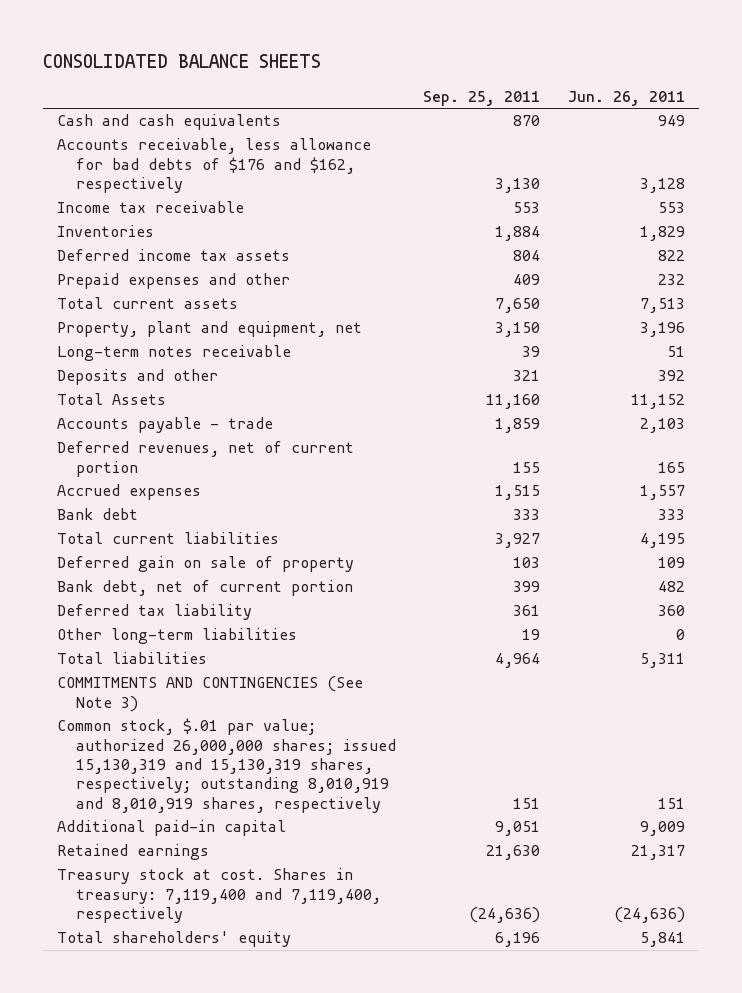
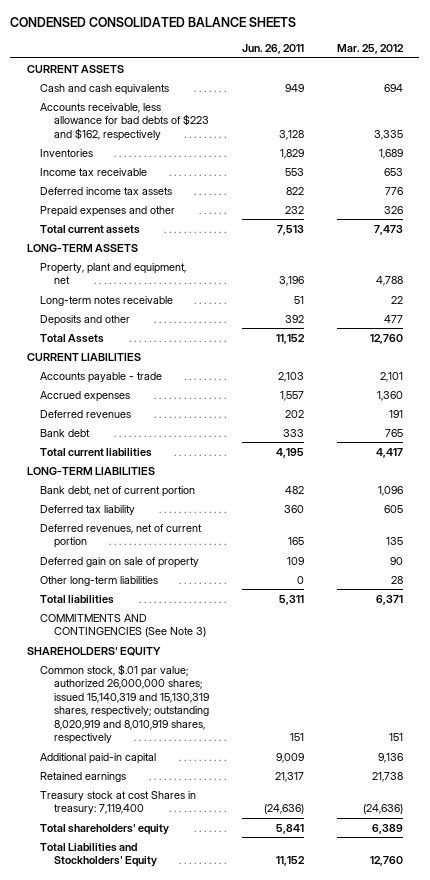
[43,54,322,69] CONSOLIDATED BALANCE SHEETS -> [10,17,297,28] CONDENSED CONSOLIDATED BALANCE SHEETS
[423,90,541,106] Sep. 25, 2011 -> none
none -> [336,44,404,55] Mar. 25, 2012
none -> [26,64,124,73] CURRENT ASSETS
[57,138,372,194] Accounts receivable, less allowance for bad debts of $176 and $162, respectively -> [40,102,210,141] Accounts receivable, less allowance for bad debts of $223 and $162, respectively
[57,201,245,214] Income tax receivable -> [40,167,148,176] Income tax receivable
none -> [26,243,138,252] LONG-TERM ASSETS
none -> [26,352,141,361] CURRENT LIABILITIES
none -> [40,409,132,418] Deferred revenues
none -> [26,466,155,475] LONG-TERM LIABILITIES
[57,441,355,477] Deferred revenues, net of current portion -> [40,523,203,549] Deferred revenues, net of current portion
[57,556,355,573] Deferred gain on sale of property -> [40,556,200,568] Deferred gain on sale of property
none -> [26,646,161,656] SHAREHOLDERS' EQUITY
[57,718,396,813] Common stock, $.01 par value; authorized 26,000,000 shares; issued 15,130,319 and 15,130,319 shares, respectively; outstanding 8,010,919 and 8,010,919 shares, respectively -> [40,663,210,745] Common stock, $.01 par value; authorized 26,000,000 shares; issued 15,140,319 and 15,130,319 shares, respectively; outstanding 8,020,919 and 8,010,919 shares, respectively
[57,868,381,924] Treasury stock at cost. Shares in treasury: 7,119,400 and 7,119,400, respectively -> [40,790,197,815] Treasury stock at cost Shares in treasury: 7,119,400
none -> [40,842,158,868] Total Liabilities and Stockholders' Equity

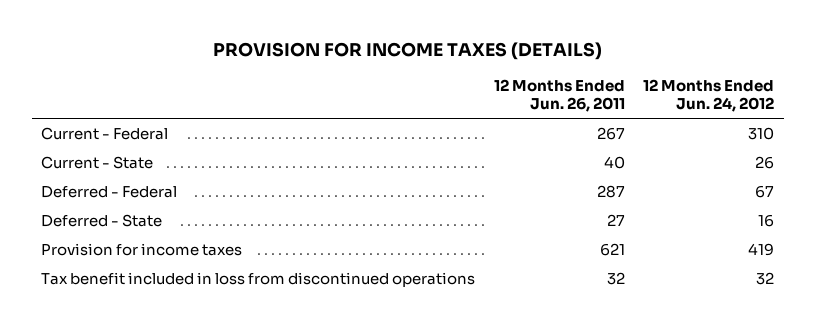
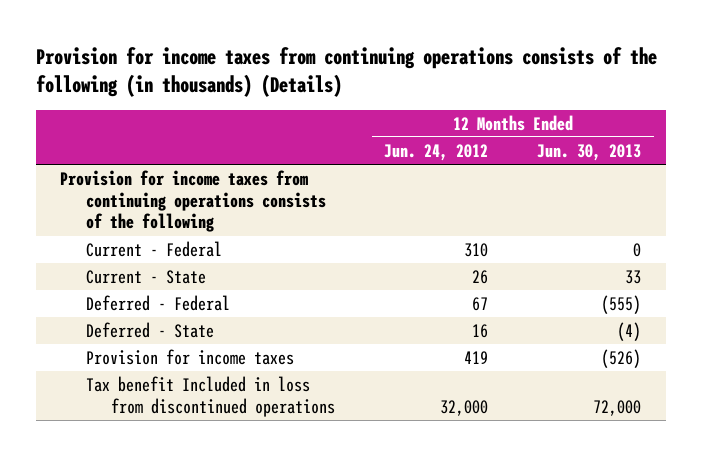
[212,41,602,60] PROVISION FOR INCOME TAXES (DETAILS) -> [35,46,657,97] Provision for income taxes from continuing operations consists of the following (in thousands) (Details)
[493,78,625,113] 12 Months Ended Jun. 26, 2011 -> none
none -> [537,143,642,161] Jun. 30, 2013
none -> [60,169,326,233] Provision for income taxes from continuing operations consists of the following
[41,272,476,288] Tax benefit included in loss from discontinued operations -> [85,375,336,417] Tax benefit Included in loss from discontinued operations
[756,272,775,286] 32 -> [440,399,489,416] 32,000

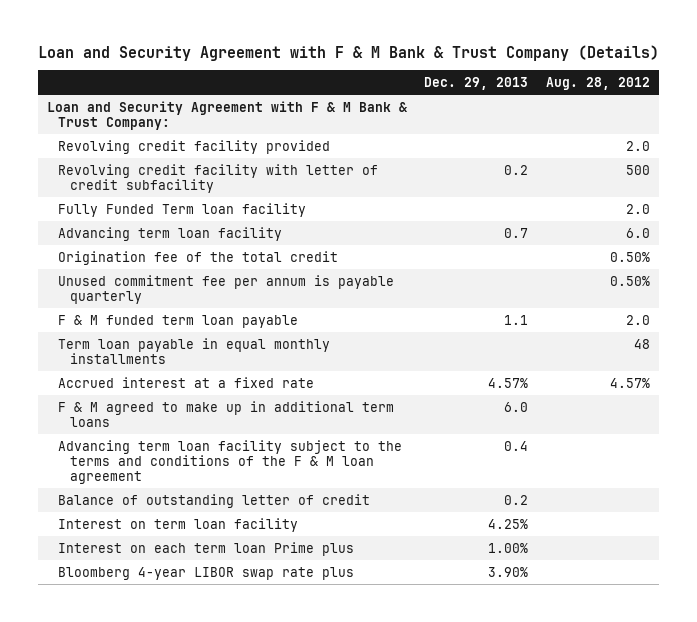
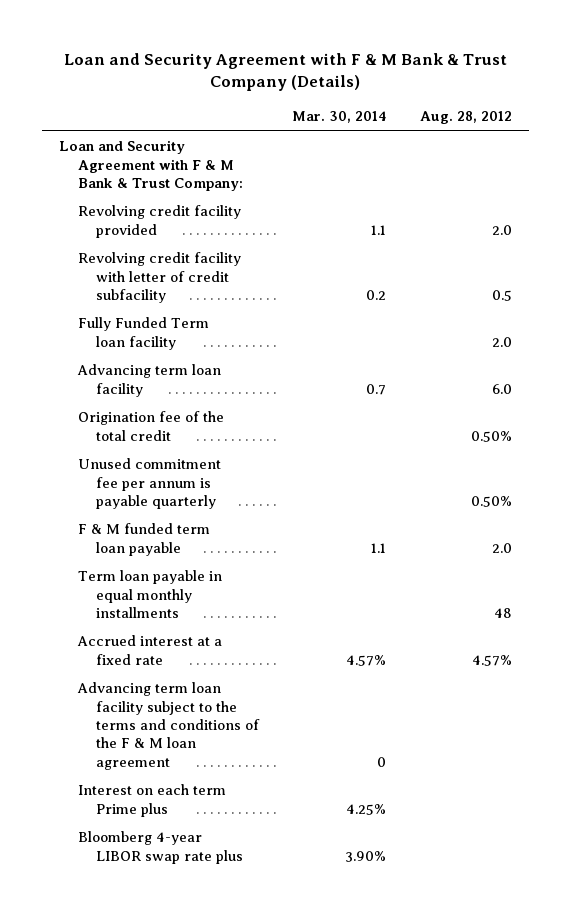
[424,77,529,91] Dec. 29, 2013 -> none
none -> [292,111,387,124] Mar. 30, 2014
[626,164,651,175] 500 -> [491,290,512,302] 0.5
[58,400,395,427] F & M agreed to make up in additional term loans -> none
[58,493,371,508] Balance of outstanding letter of credit -> none
[58,517,299,532] Interest on term loan facility -> none
[58,541,355,556] Interest on each term loan Prime plus -> [77,784,226,817] Interest on each term Prime plus

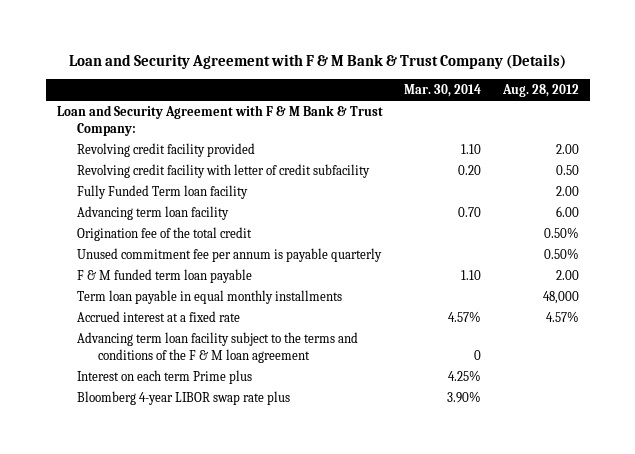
[371,224,387,235] 1.1 -> [461,143,482,154] 1.10
[491,224,512,235] 2.0 -> [555,143,579,154] 2.00
[366,290,387,301] 0.2 -> [458,164,482,175] 0.20
[491,290,512,302] 0.5 -> [555,164,579,175] 0.50
[491,336,512,347] 2.0 -> [555,185,579,196] 2.00
[366,383,387,395] 0.7 -> [458,206,482,217] 0.70
[491,383,512,394] 6.0 -> [555,205,579,217] 6.00
[371,542,387,553] 1.1 -> [461,269,482,280] 1.10
[491,542,512,553] 2.0 -> [555,269,579,280] 2.00
[493,608,512,619] 48 -> [542,290,579,304] 48,000

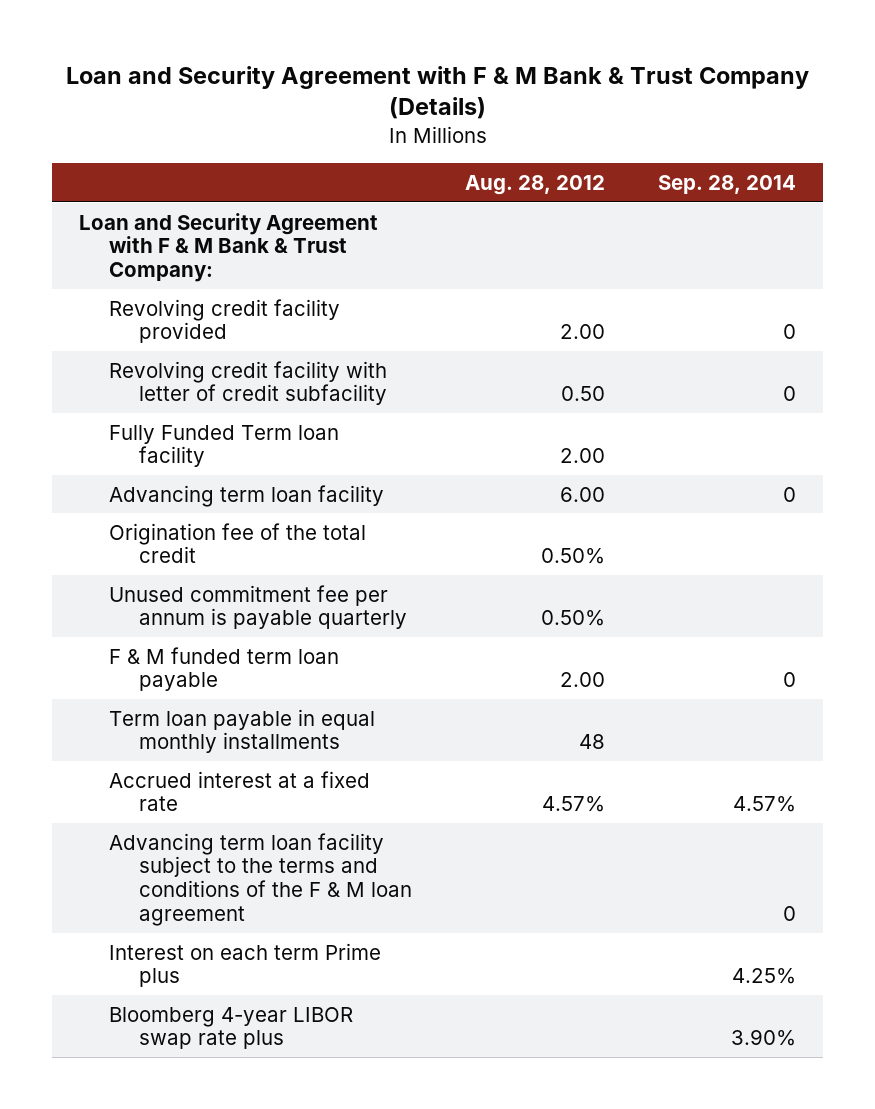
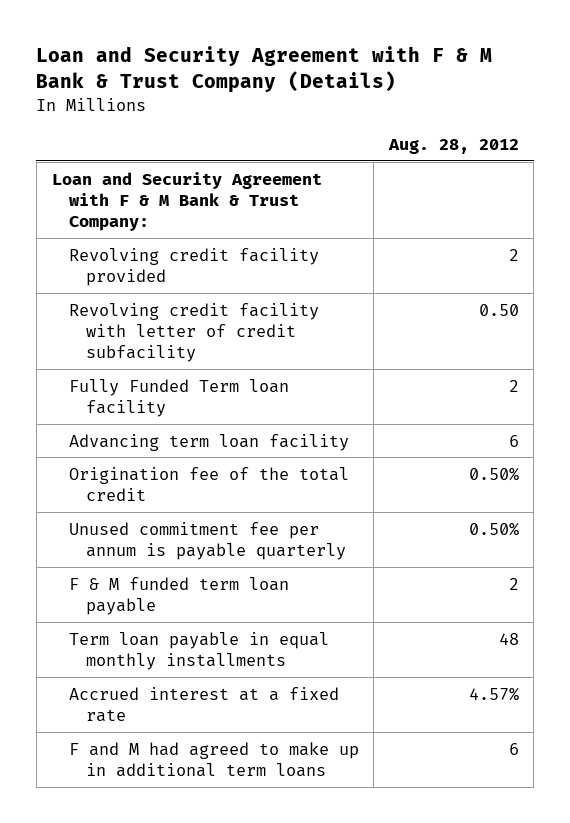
[658,174,797,194] Sep. 28, 2014 -> none
[560,324,606,340] 2.00 -> [508,248,519,261] 2
[560,448,606,464] 2.00 -> [508,379,519,392] 2
[560,486,606,502] 6.00 -> [508,434,519,447] 6
[560,672,606,688] 2.00 -> [508,577,519,590] 2
[109,832,413,926] Advancing term loan facility subject to the terms and conditions of the F & M loan agreement -> none
[109,942,382,988] Interest on each term Prime plus -> none
[109,1006,354,1050] Bloomberg 4-year LIBOR swap rate plus -> none
none -> [68,741,359,777] F and M had agreed to make up in additional term loans

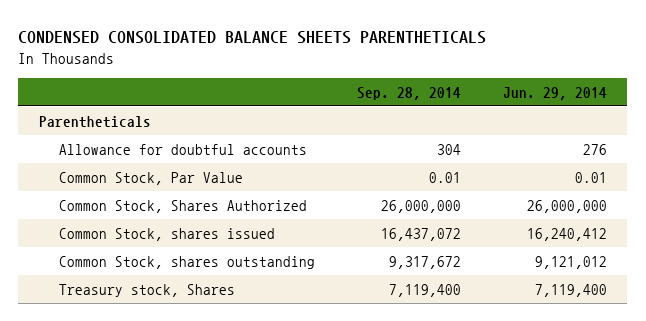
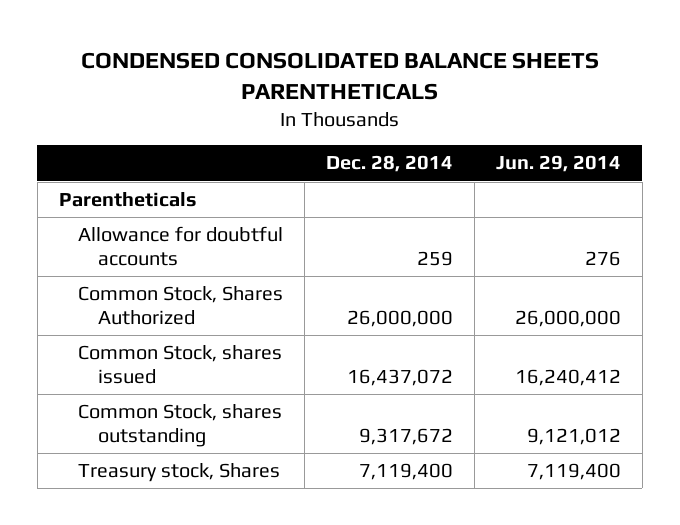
[356,86,461,100] Sep. 28, 2014 -> none
none -> [326,155,454,173] Dec. 28, 2014
[58,171,243,185] Common Stock, Par Value -> none

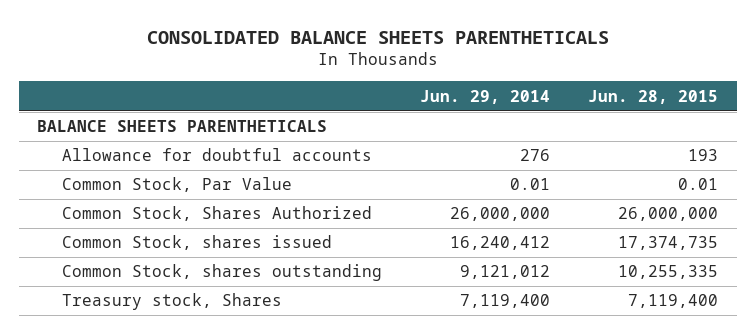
[80,52,599,100] CONDENSED CONSOLIDATED BALANCE SHEETS PARENTHETICALS -> [146,30,609,44] CONSOLIDATED BALANCE SHEETS PARENTHETICALS
[326,155,454,173] Dec. 28, 2014 -> none
none -> [587,89,718,104] Jun. 28, 2015
[58,192,197,208] Parentheticals -> none
none -> [37,120,328,133] BALANCE SHEETS PARENTHETICALS
none -> [62,177,293,193] Common Stock, Par Value

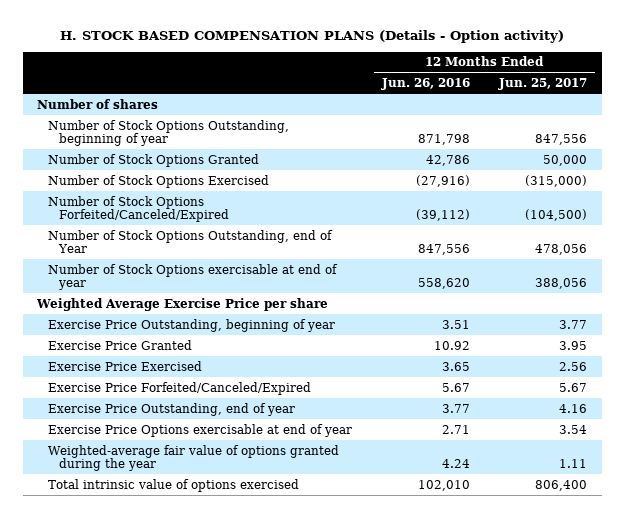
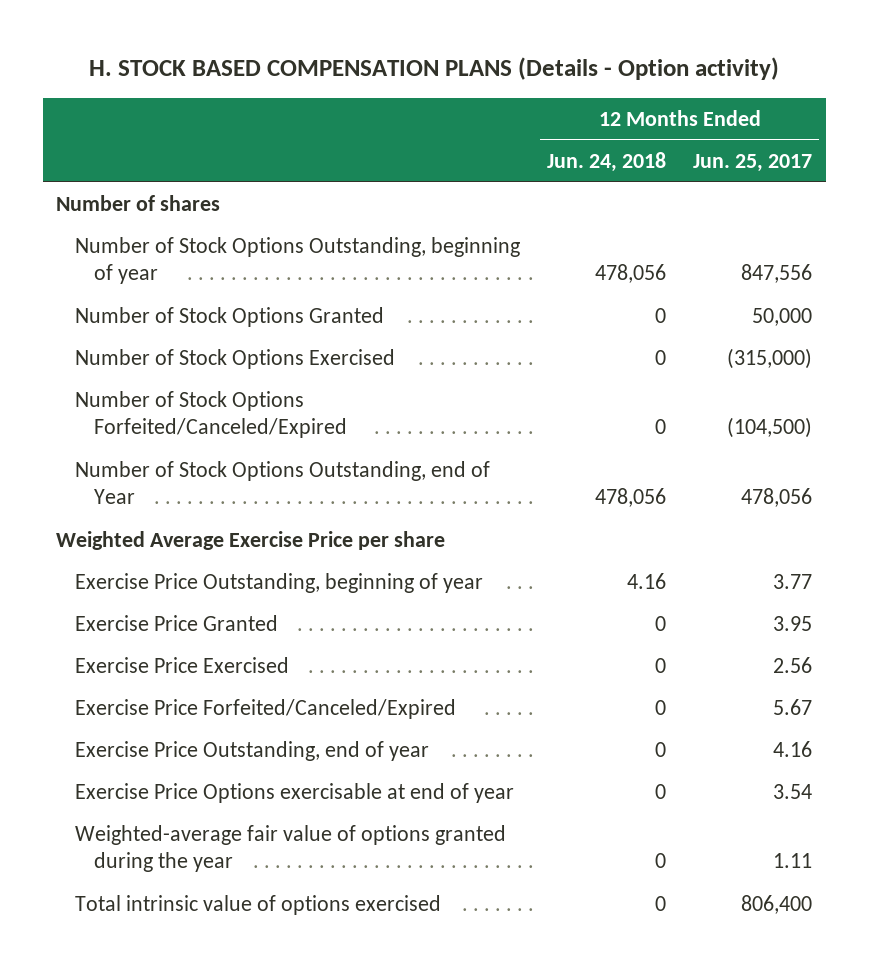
[380,77,470,90] Jun. 26, 2016 -> none
none -> [547,151,667,172] Jun. 24, 2018
[48,263,339,291] Number of Stock Options exercisable at end of year -> none

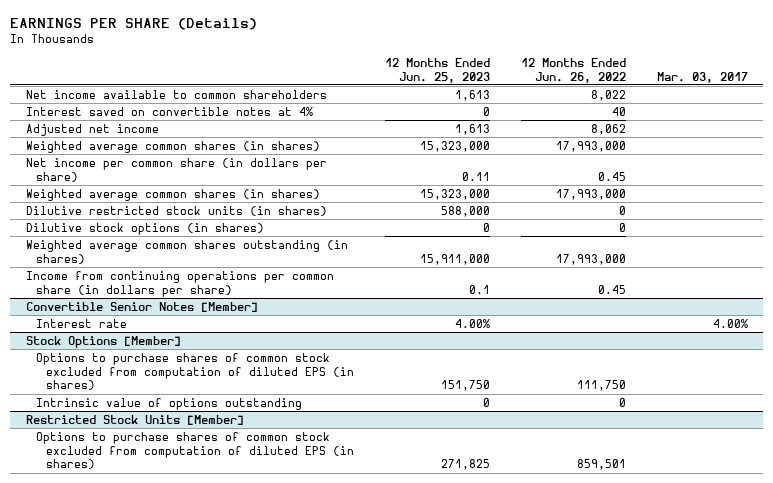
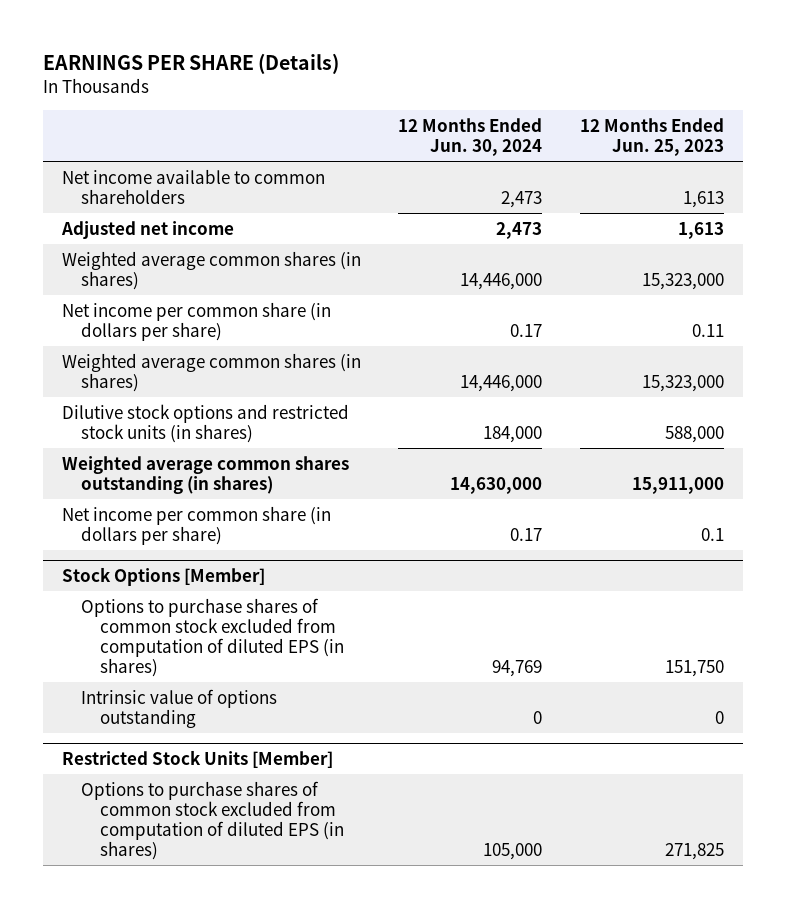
[520,57,626,83] 12 Months Ended Jun. 26, 2022 -> none
[656,71,748,83] Mar. 03, 2017 -> none
none -> [398,117,543,156] 12 Months Ended Jun. 30, 2024
[25,106,313,116] Interest saved on convertible notes at 4% -> none
[25,205,327,216] Dilutive restricted stock units (in shares) -> none
[25,222,264,235] Dilutive stock options (in shares) -> [61,403,349,443] Dilutive stock options and restricted stock units (in shares)
[483,222,491,232] 0 -> [664,425,724,443] 588,000
[25,301,258,312] Convertible Senior Notes [Member] -> none
[35,318,127,328] Interest rate -> none
[25,270,334,297] Income from continuing operations per common share (in dollars per share) -> [61,505,331,545] Net income per common share (in dollars per share)

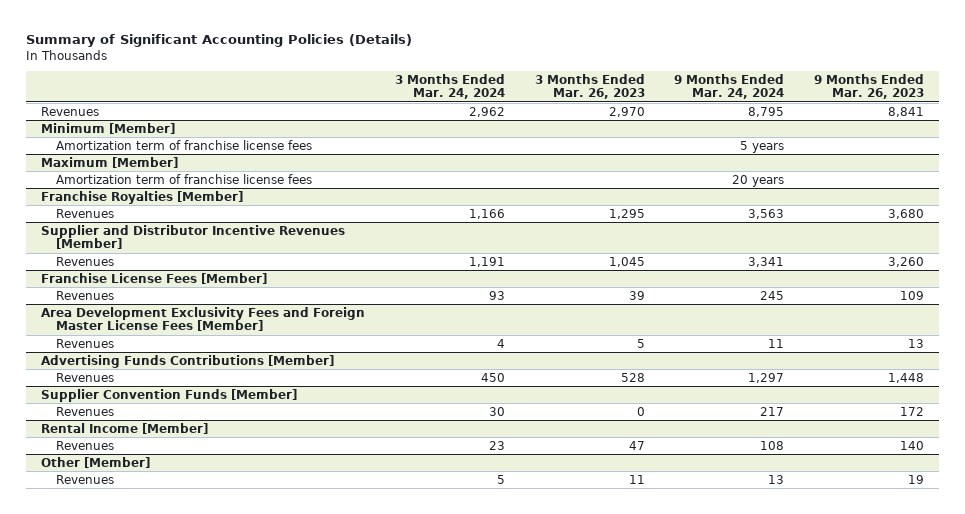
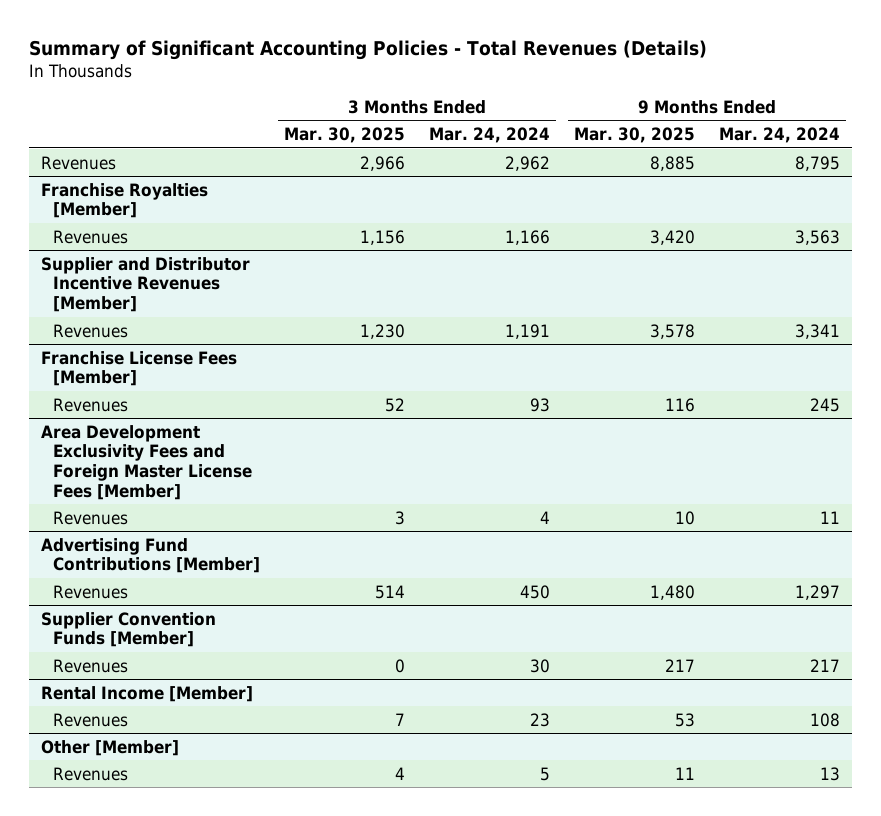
[26,34,413,48] Summary of Significant Accounting Policies (Details) -> [28,39,707,60] Summary of Significant Accounting Policies - Total Revenues (Details)
[534,73,645,100] 3 Months Ended Mar. 26, 2023 -> none
[813,73,924,100] 9 Months Ended Mar. 26, 2023 -> none
none -> [283,127,405,144] Mar. 30, 2025
none -> [573,127,695,144] Mar. 30, 2025
[41,122,176,134] Minimum [Member] -> none
[56,139,313,150] Amortization term of franchise license fees -> none
[41,156,179,168] Maximum [Member] -> none
[56,173,313,184] Amortization term of franchise license fees -> none
[41,354,335,368] Advertising Funds Contributions [Member] -> [40,537,260,574] Advertising Fund Contributions [Member]

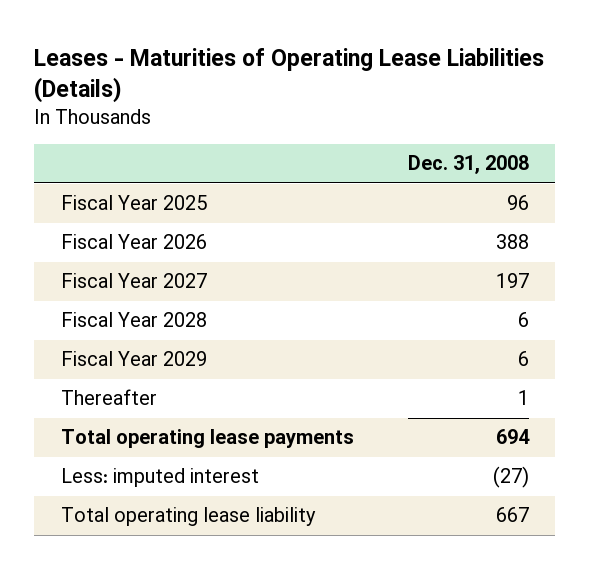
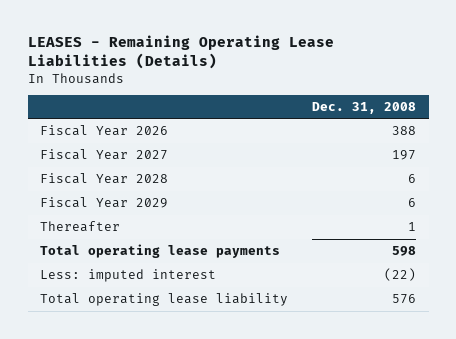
[34,47,545,103] Leases - Maturities of Operating Lease Liabilities (Details) -> [27,34,334,69] LEASES - Remaining Operating Lease Liabilities (Details)
[61,195,208,211] Fiscal Year 2025 -> none
[495,429,530,445] 694 -> [392,246,417,257] 598
[492,466,529,489] (27) -> [384,268,417,282] (22)
[495,507,529,523] 667 -> [392,294,417,305] 576

